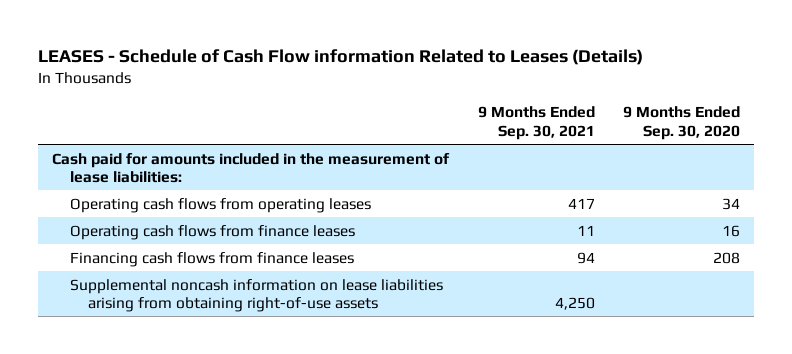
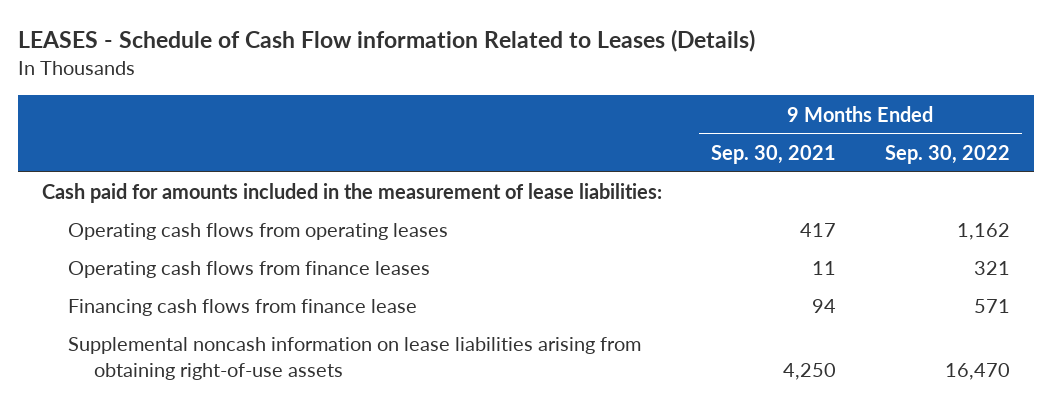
[623,106,741,140] 9 Months Ended Sep. 30, 2020 -> none
none -> [884,144,1010,164] Sep. 30, 2022
[70,251,355,267] Financing cash flows from finance leases -> [67,299,417,317] Financing cash flows from finance lease

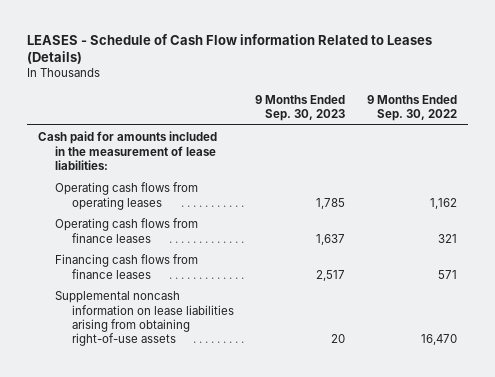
[710,144,836,164] Sep. 30, 2021 -> none
none -> [255,94,346,122] 9 Months Ended Sep. 30, 2023
[67,299,417,317] Financing cash flows from finance lease -> [54,254,198,279] Financing cash flows from finance leases

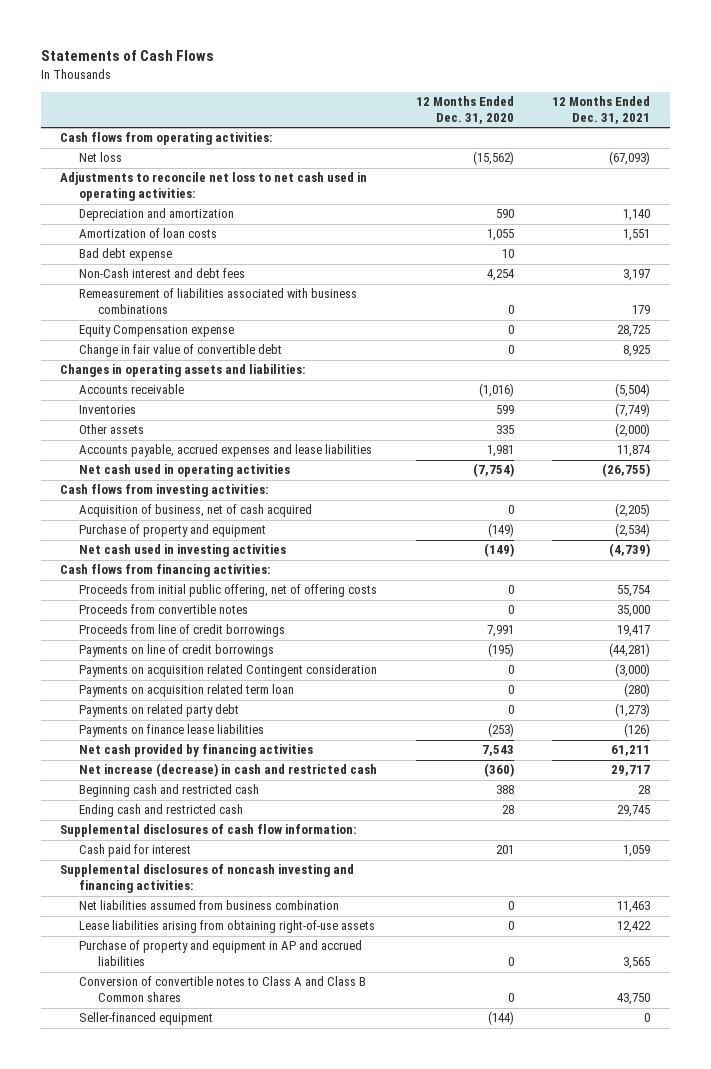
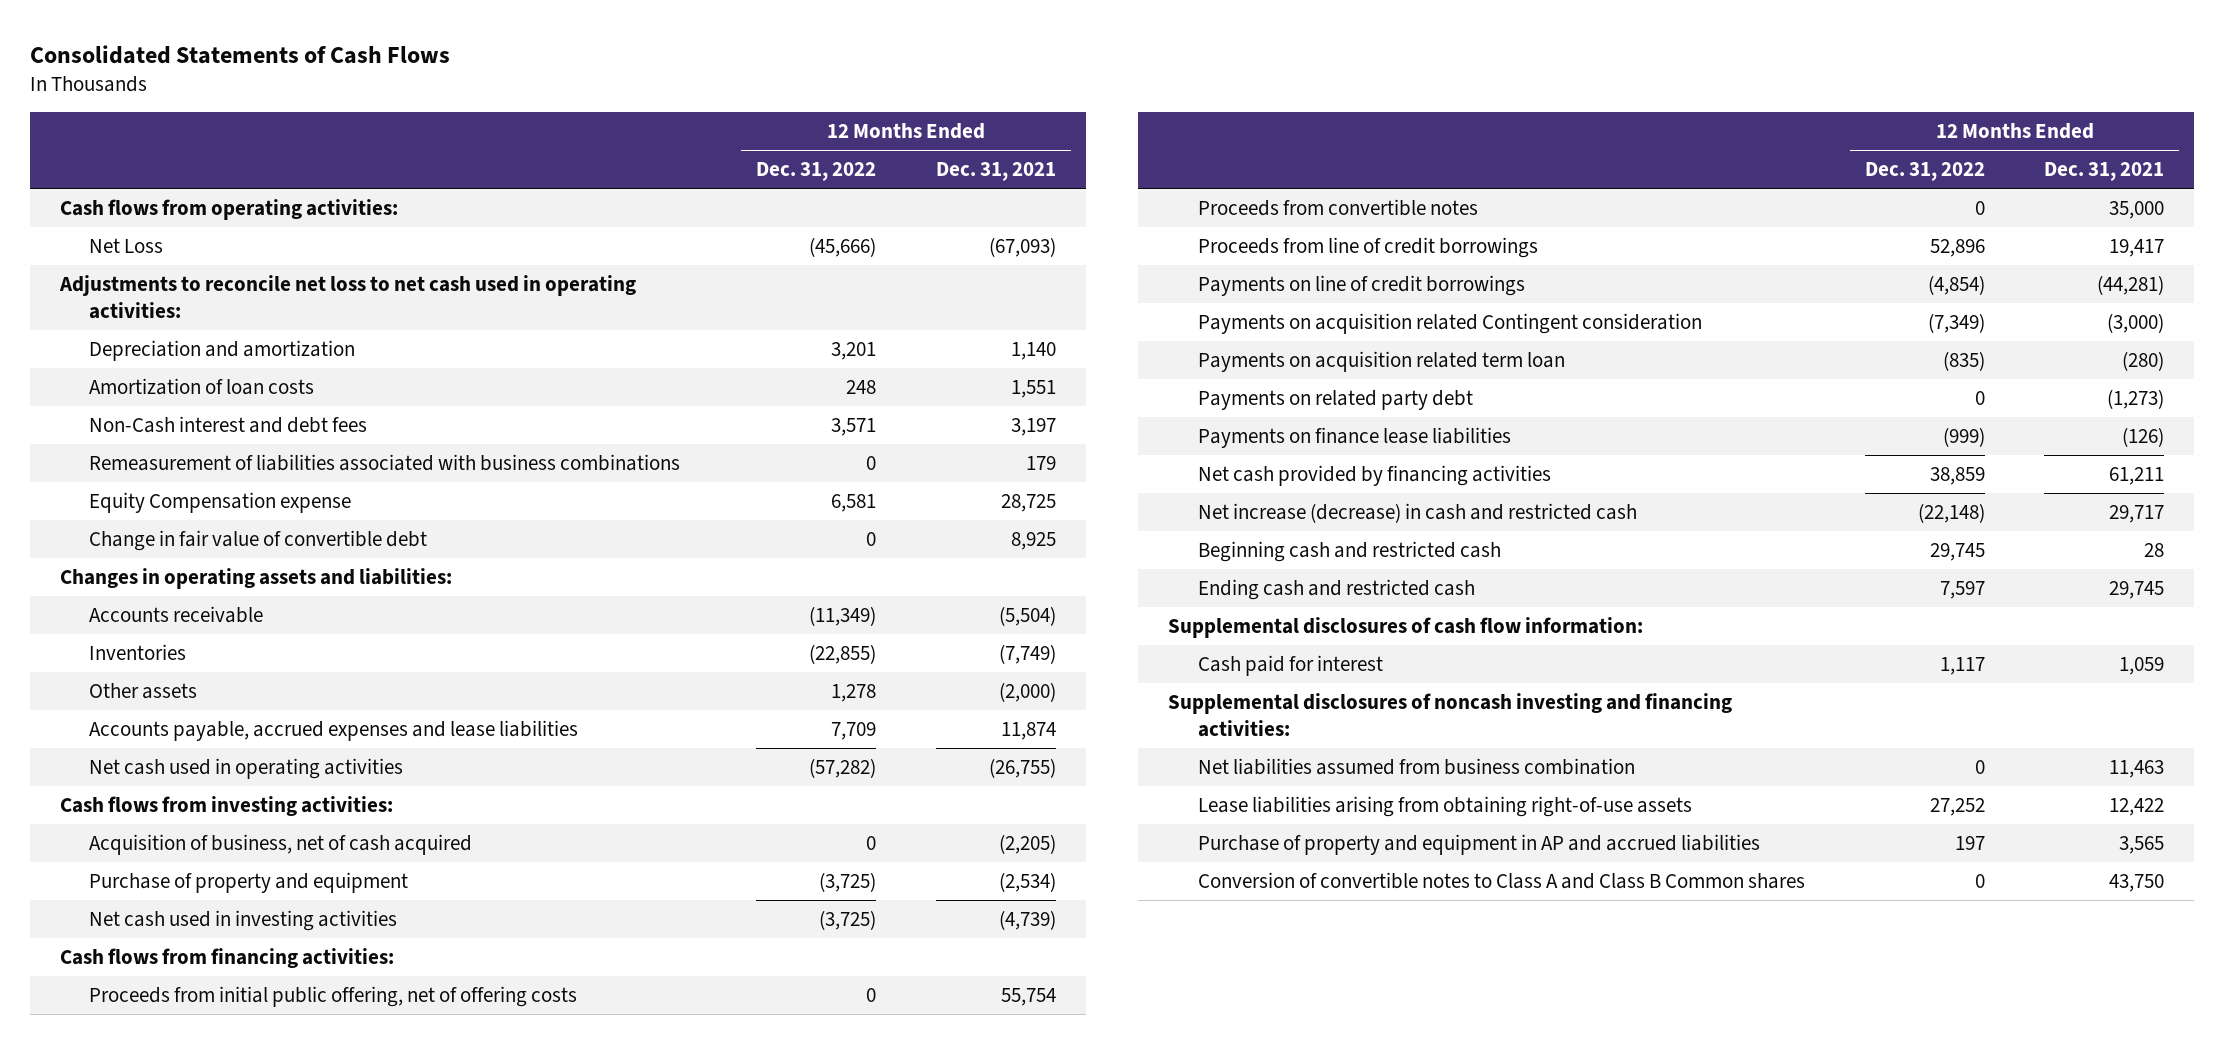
[41,50,215,62] Statements of Cash Flows -> [30,44,451,64] Consolidated Statements of Cash Flows
[415,96,514,125] 12 Months Ended Dec. 31, 2020 -> none
none -> [756,162,877,182] Dec. 31, 2022
[79,152,123,163] Net loss -> [89,238,164,254] Net Loss
[79,248,173,262] Bad debt expense -> none
[79,1012,214,1026] Seller-financed equipment -> none

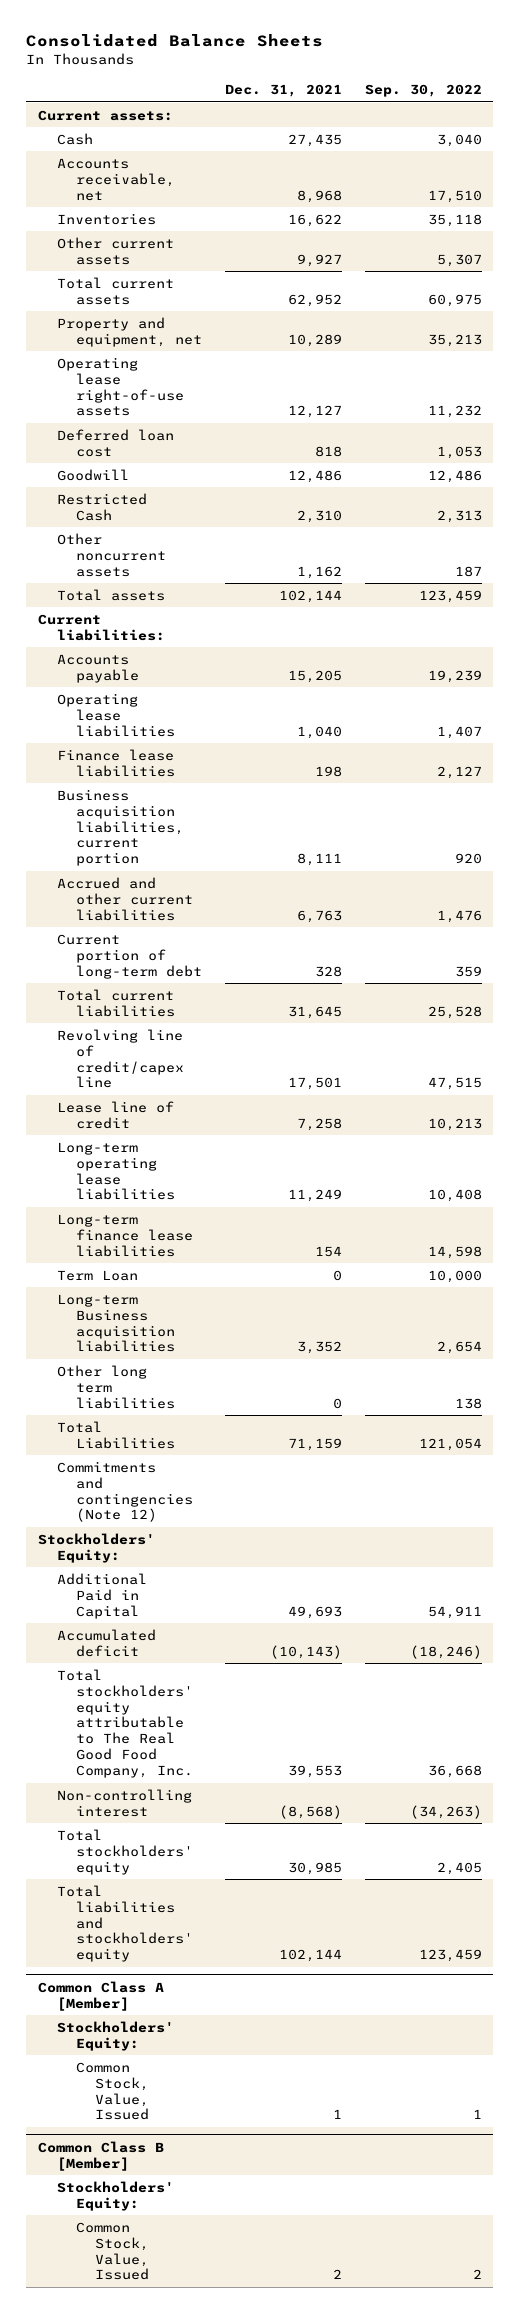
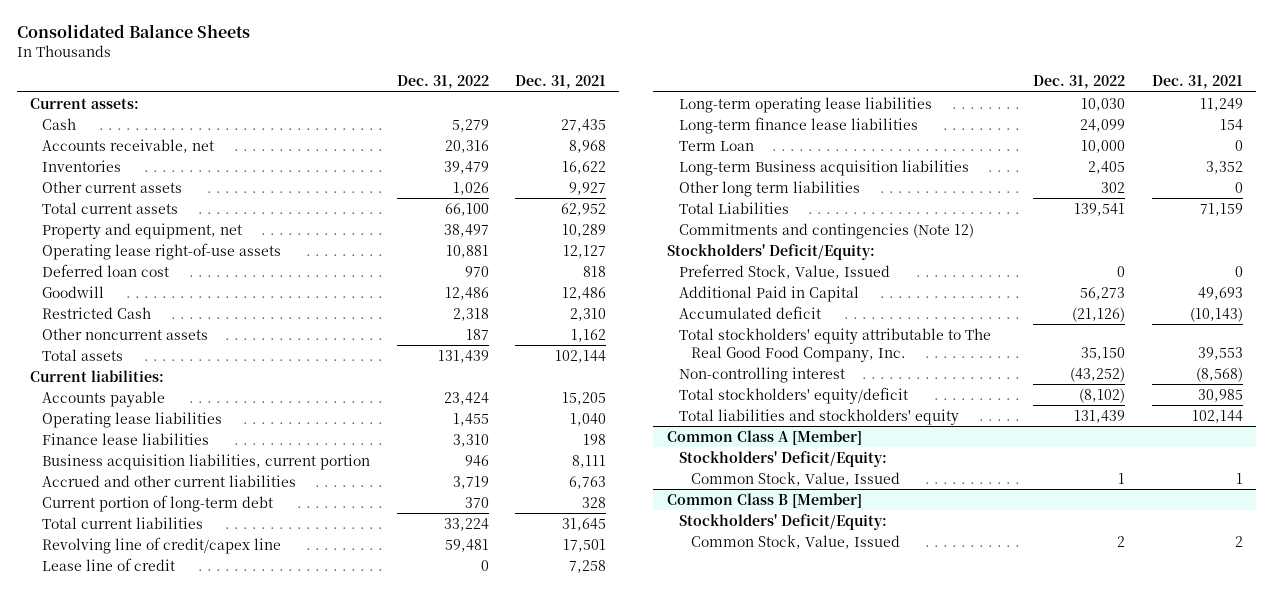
[364,83,482,97] Sep. 30, 2022 -> none
none -> [396,75,489,90] Dec. 31, 2022
[37,1532,155,1563] Stockholders' Equity: -> [666,243,875,260] Stockholders' Deficit/Equity:
none -> [678,263,890,279] Preferred Stock, Value, Issued
[56,1828,193,1875] Total stockholders' equity -> [678,386,908,404] Total stockholders' equity/deficit
[56,2020,174,2051] Stockholders' Equity: -> [678,450,887,467] Stockholders' Deficit/Equity:
[56,2180,174,2211] Stockholders' Equity: -> [678,513,887,530] Stockholders' Deficit/Equity:

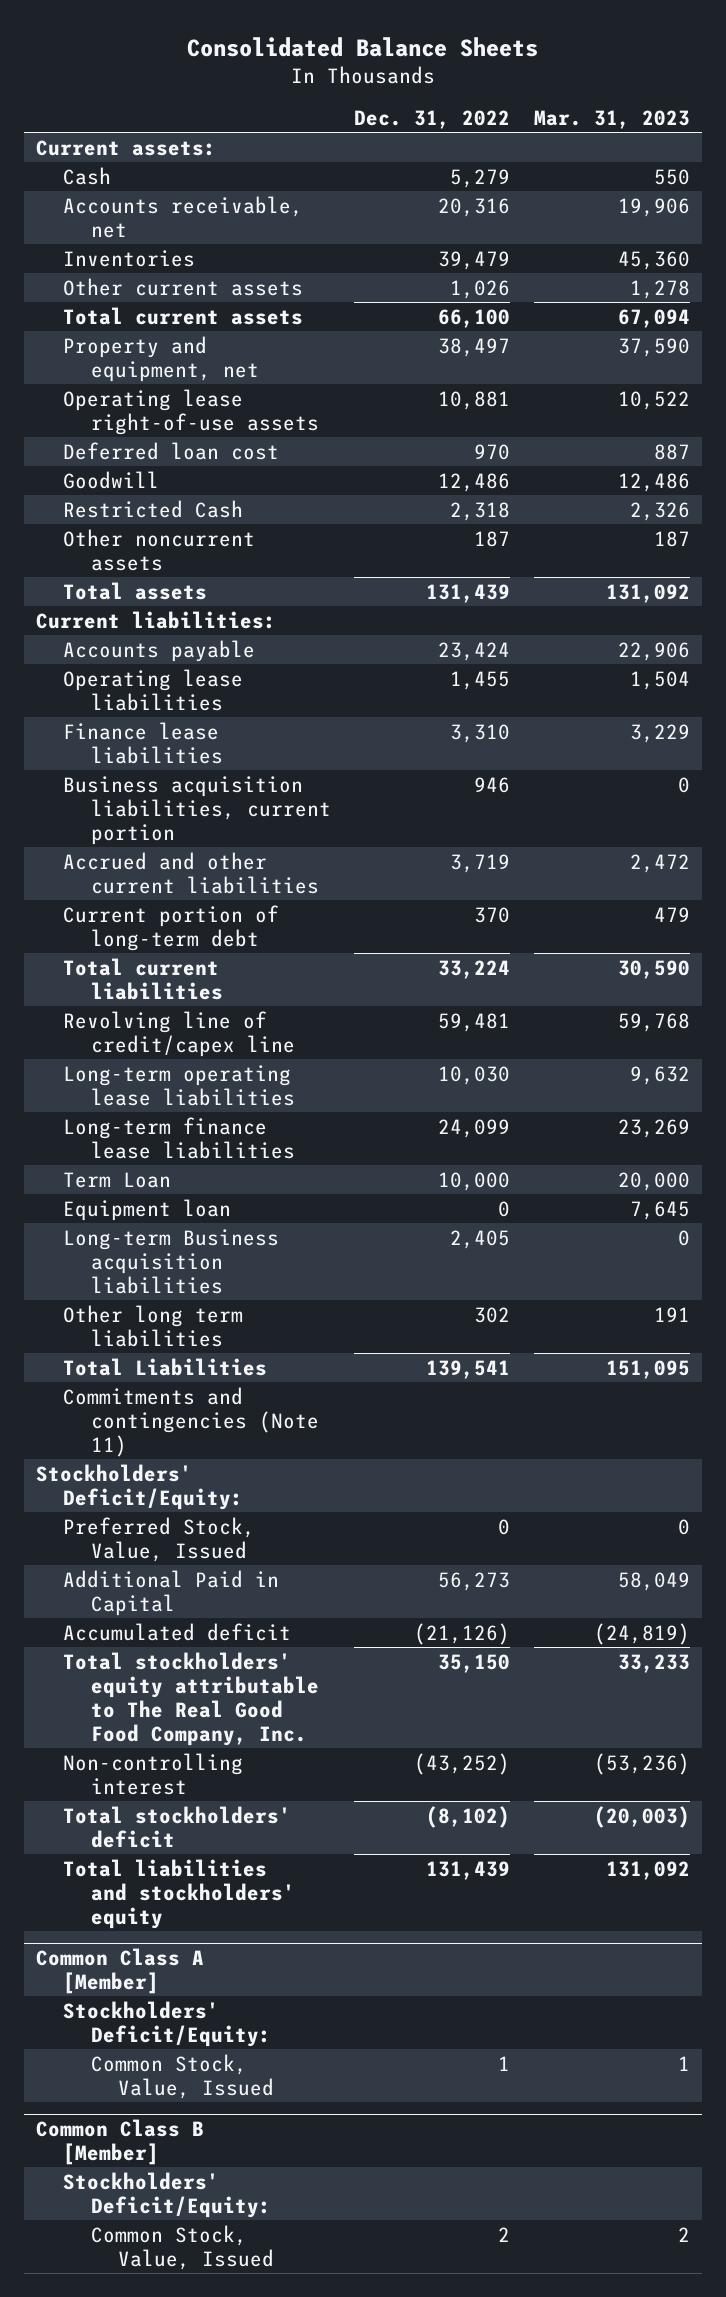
[514,75,606,90] Dec. 31, 2021 -> none
none -> [534,110,691,130] Mar. 31, 2023
[42,557,176,571] Lease line of credit -> none
none -> [63,1198,232,1221] Equipment loan
[678,222,974,239] Commitments and contingencies (Note 12) -> [63,1386,319,1457] Commitments and contingencies (Note 11)
[678,386,908,404] Total stockholders' equity/deficit -> [63,1805,292,1848] Total stockholders' deficit

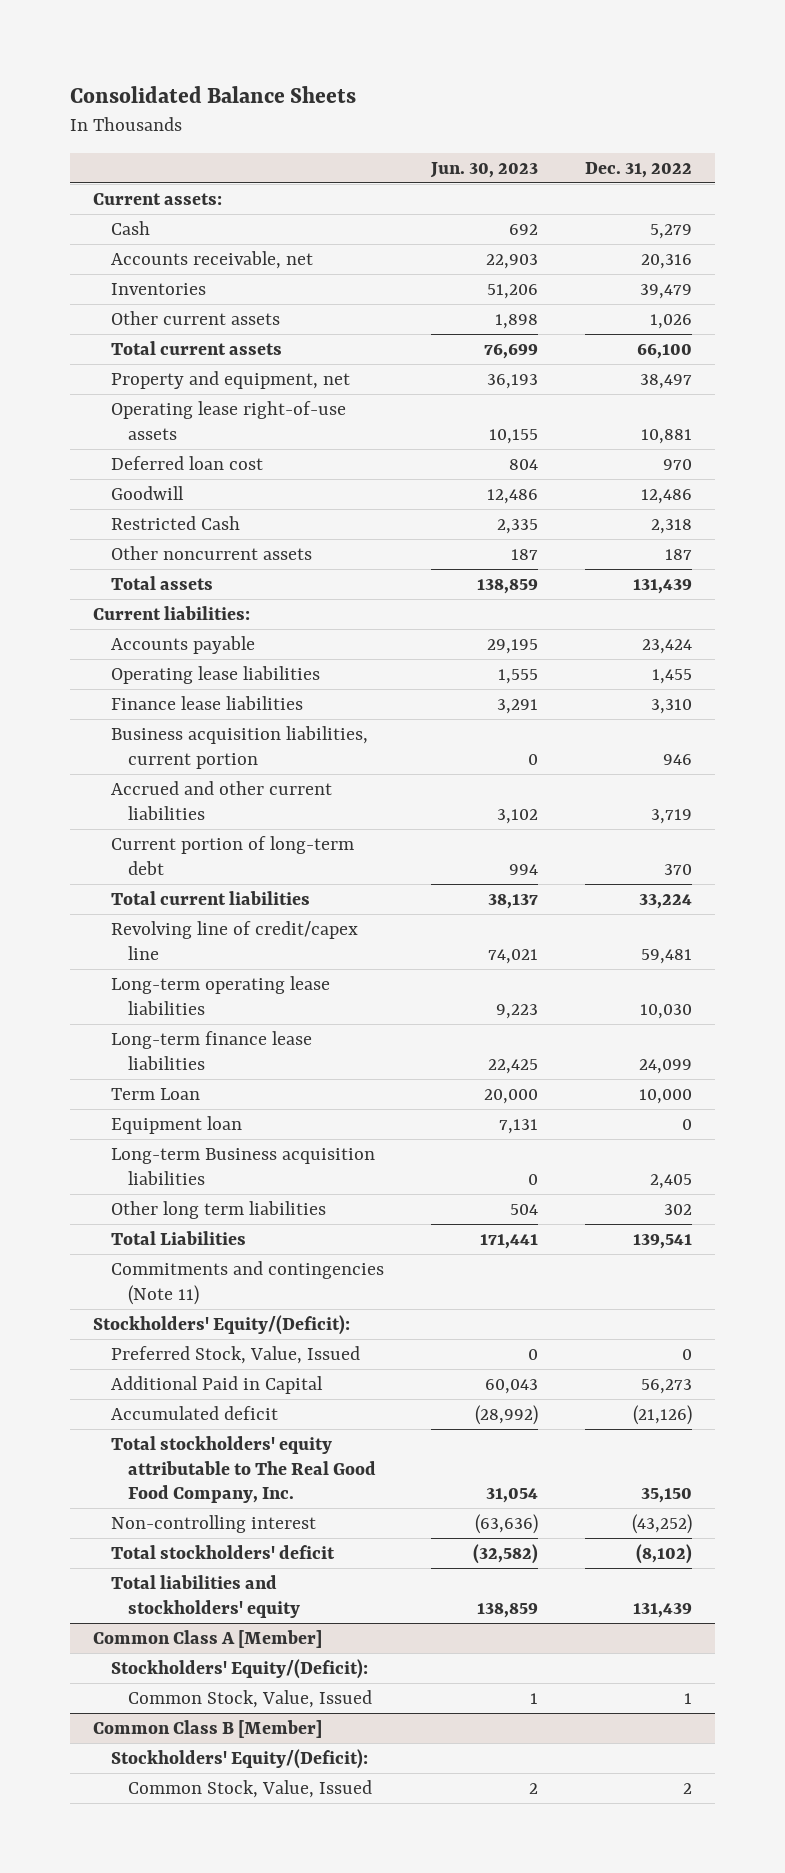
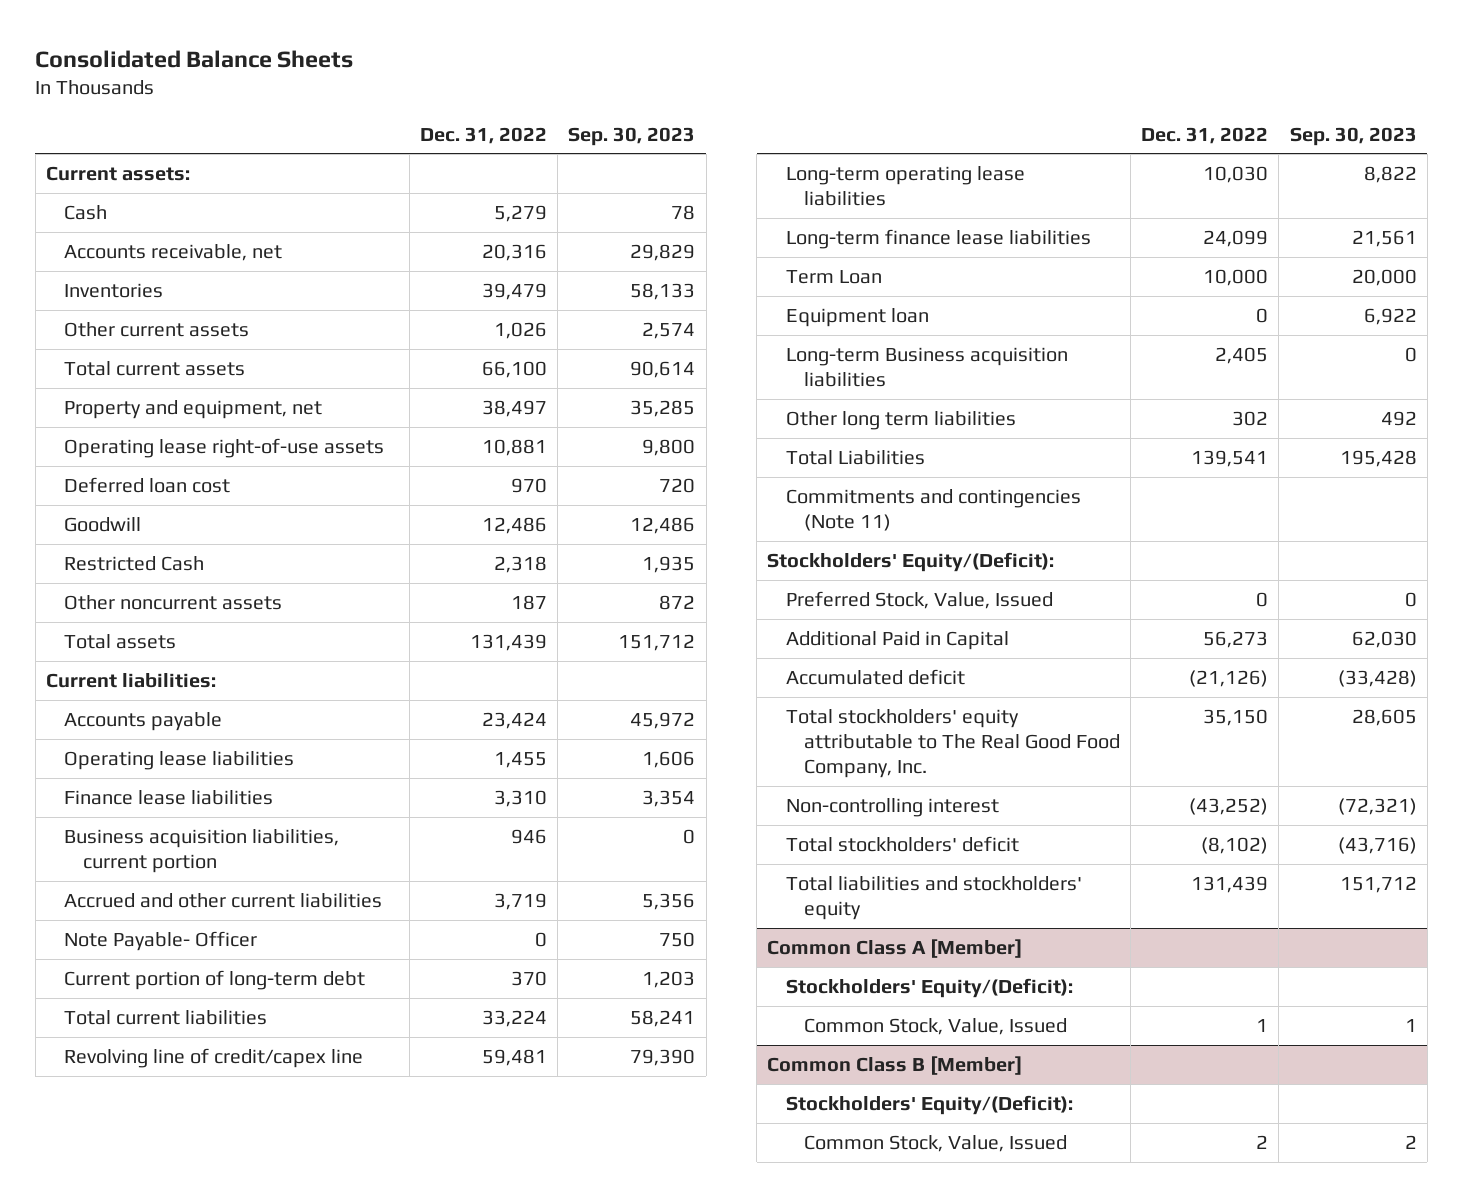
[429,161,538,178] Jun. 30, 2023 -> none
none -> [568,126,696,146] Sep. 30, 2023
none -> [64,931,258,952] Note Payable- Officer

